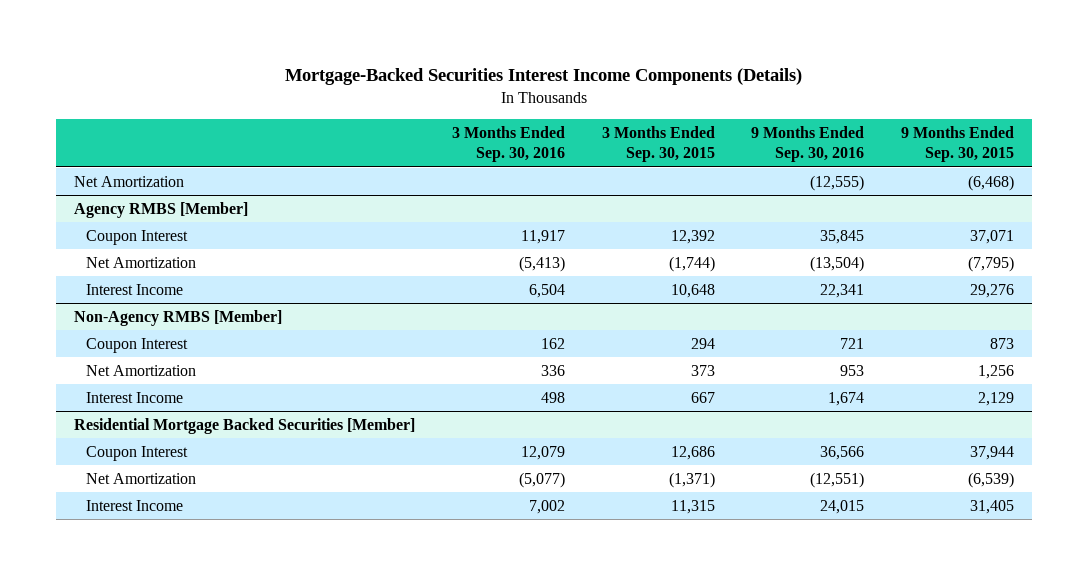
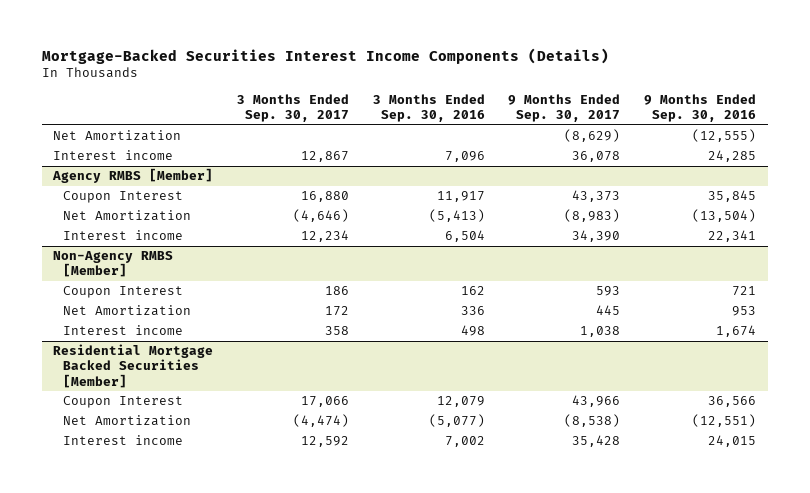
[601,125,715,163] 3 Months Ended Sep. 30, 2015 -> none
[901,125,1015,163] 9 Months Ended Sep. 30, 2015 -> none
none -> [237,94,350,123] 3 Months Ended Sep. 30, 2017
none -> [508,94,621,123] 9 Months Ended Sep. 30, 2017
none -> [53,150,174,161] Interest income
[85,283,183,295] Interest Income -> [63,230,184,241] Interest income
[85,391,183,403] Interest Income -> [63,325,184,336] Interest income
[85,499,183,511] Interest Income -> [63,435,184,446] Interest income

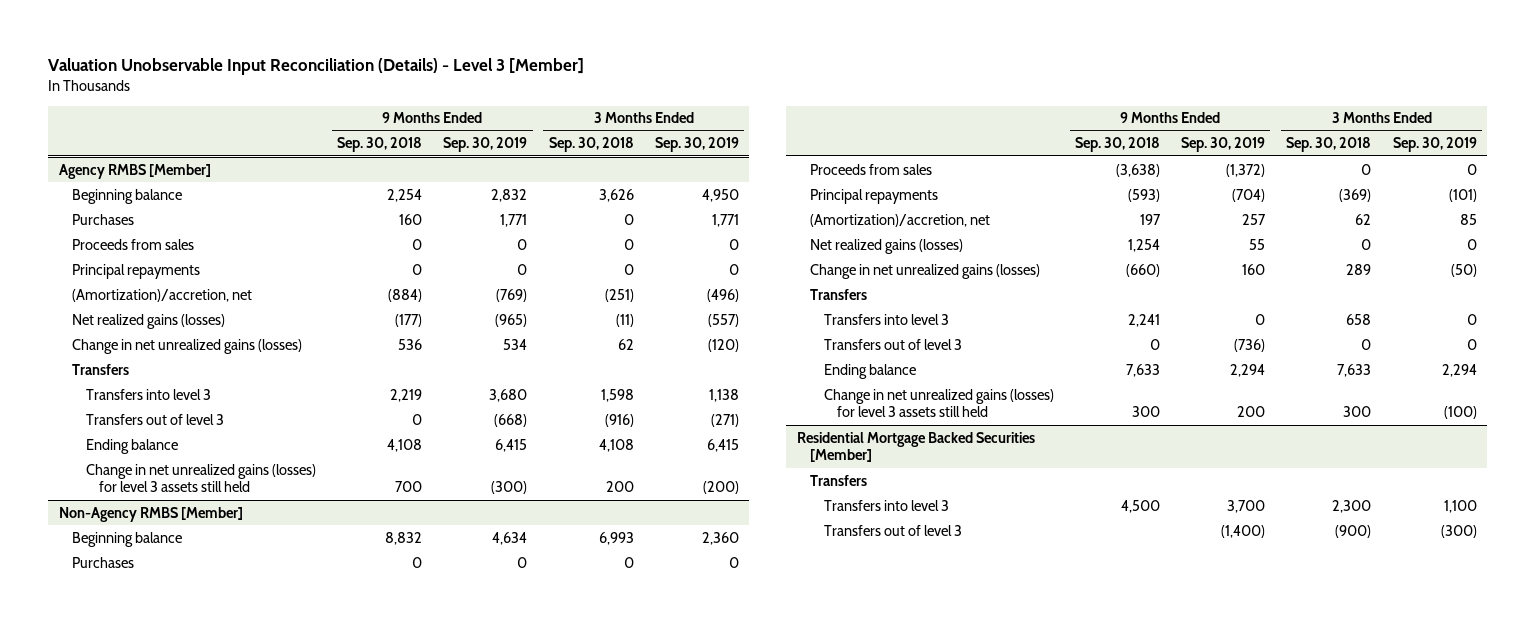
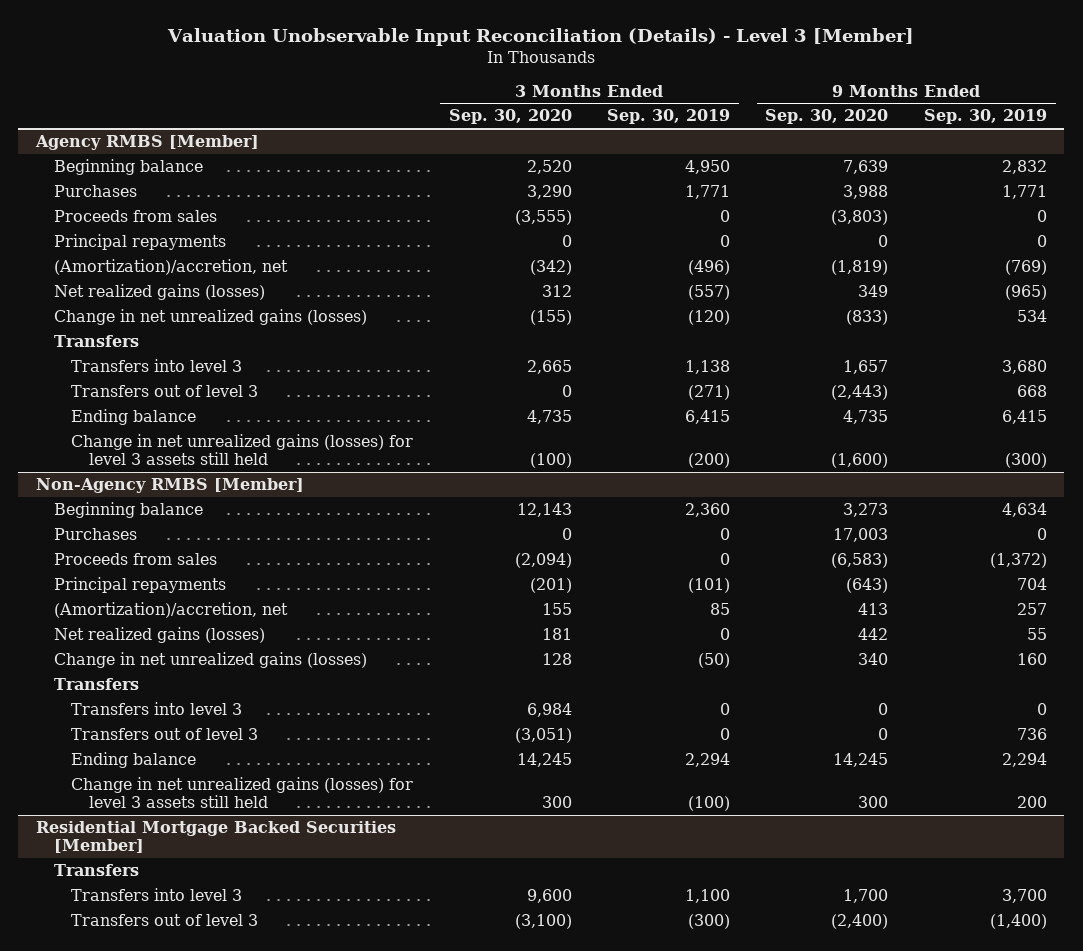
[337,137,423,153] Sep. 30, 2018 -> none
[548,137,634,153] Sep. 30, 2018 -> none
none -> [448,109,572,125] Sep. 30, 2020
none -> [765,109,889,125] Sep. 30, 2020
[494,413,528,427] (668) -> [1016,384,1047,397] 668
[1232,188,1266,202] (704) -> [1016,577,1047,590] 704
[1234,338,1266,352] (736) -> [1016,727,1047,740] 736

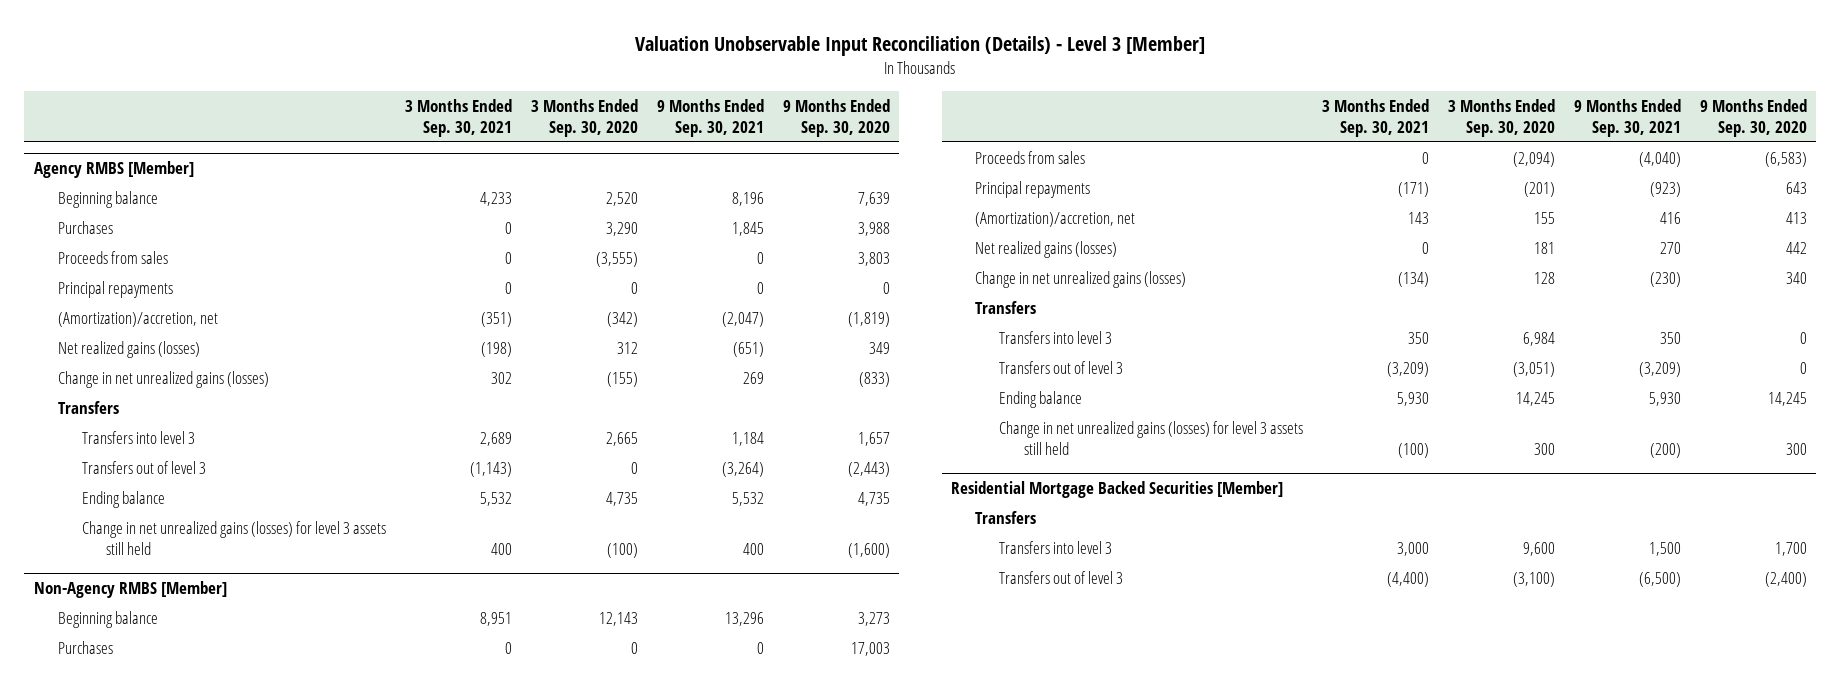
[606,109,730,125] Sep. 30, 2019 -> none
[923,109,1047,125] Sep. 30, 2019 -> none
none -> [404,99,512,137] 3 Months Ended Sep. 30, 2021
none -> [656,99,764,137] 9 Months Ended Sep. 30, 2021
[831,209,889,225] (3,803) -> [857,251,890,266] 3,803
[846,577,889,593] (643) -> [1786,181,1808,194] 643

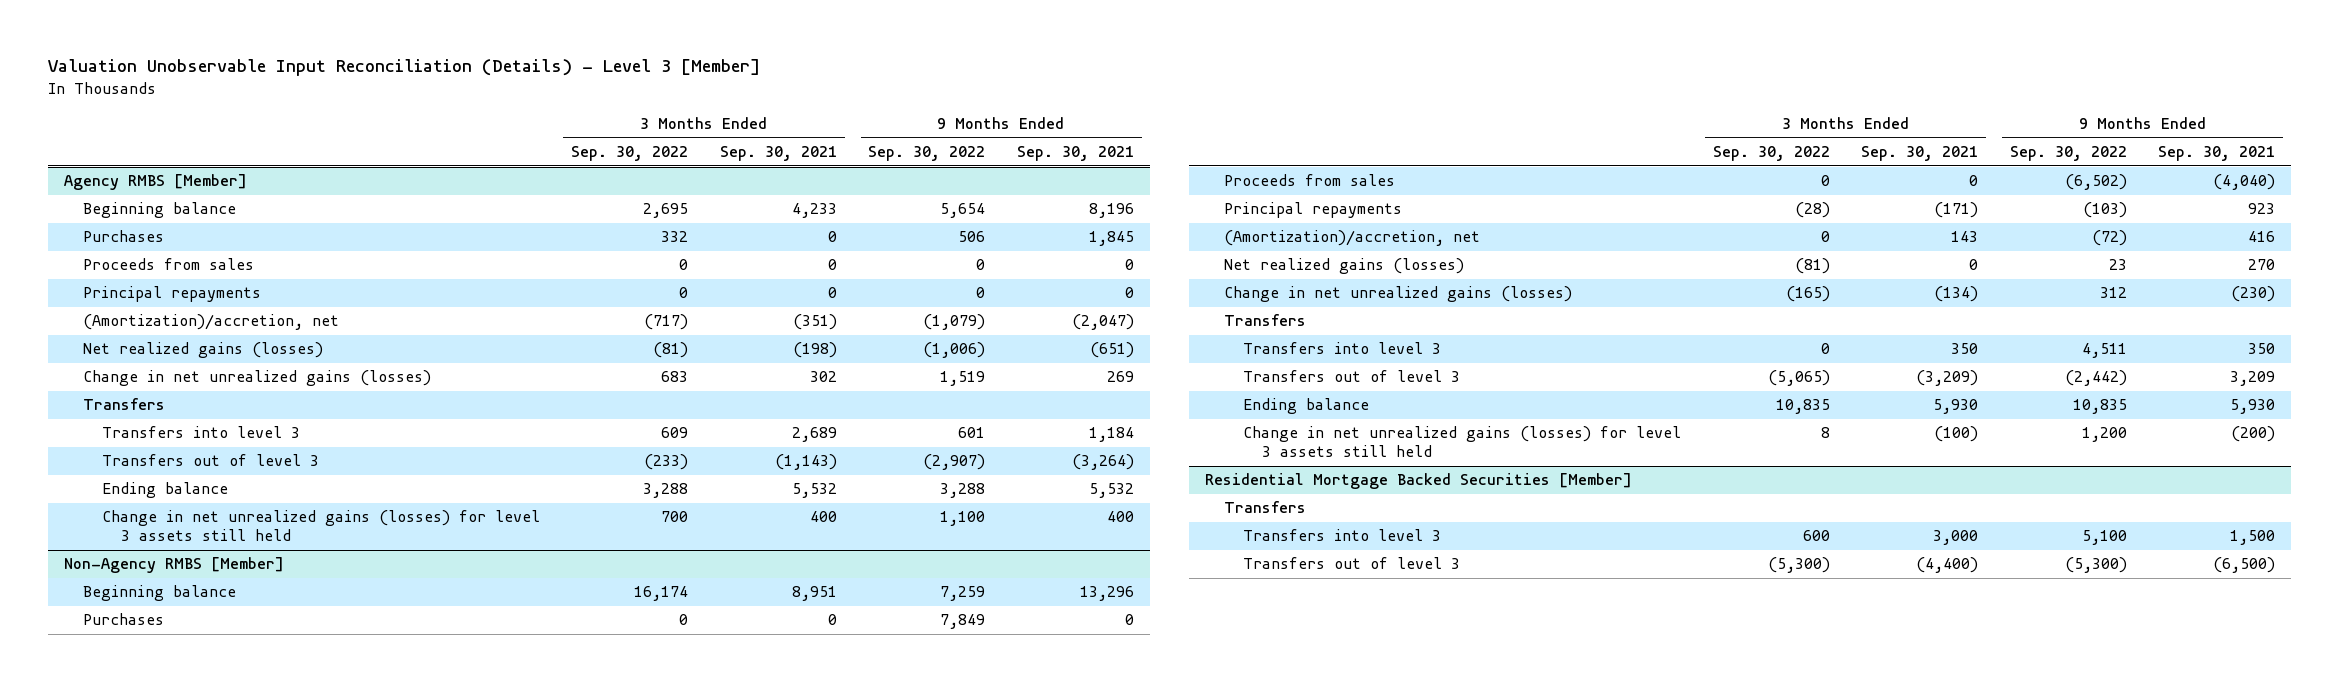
[530,99,638,137] 3 Months Ended Sep. 30, 2020 -> none
[782,99,890,137] 9 Months Ended Sep. 30, 2020 -> none
none -> [571,146,689,162] Sep. 30, 2022
none -> [868,146,986,162] Sep. 30, 2022
[1650,181,1682,197] (923) -> [2248,203,2276,215] 923
[1639,361,1682,377] (3,209) -> [2230,371,2276,387] 3,209

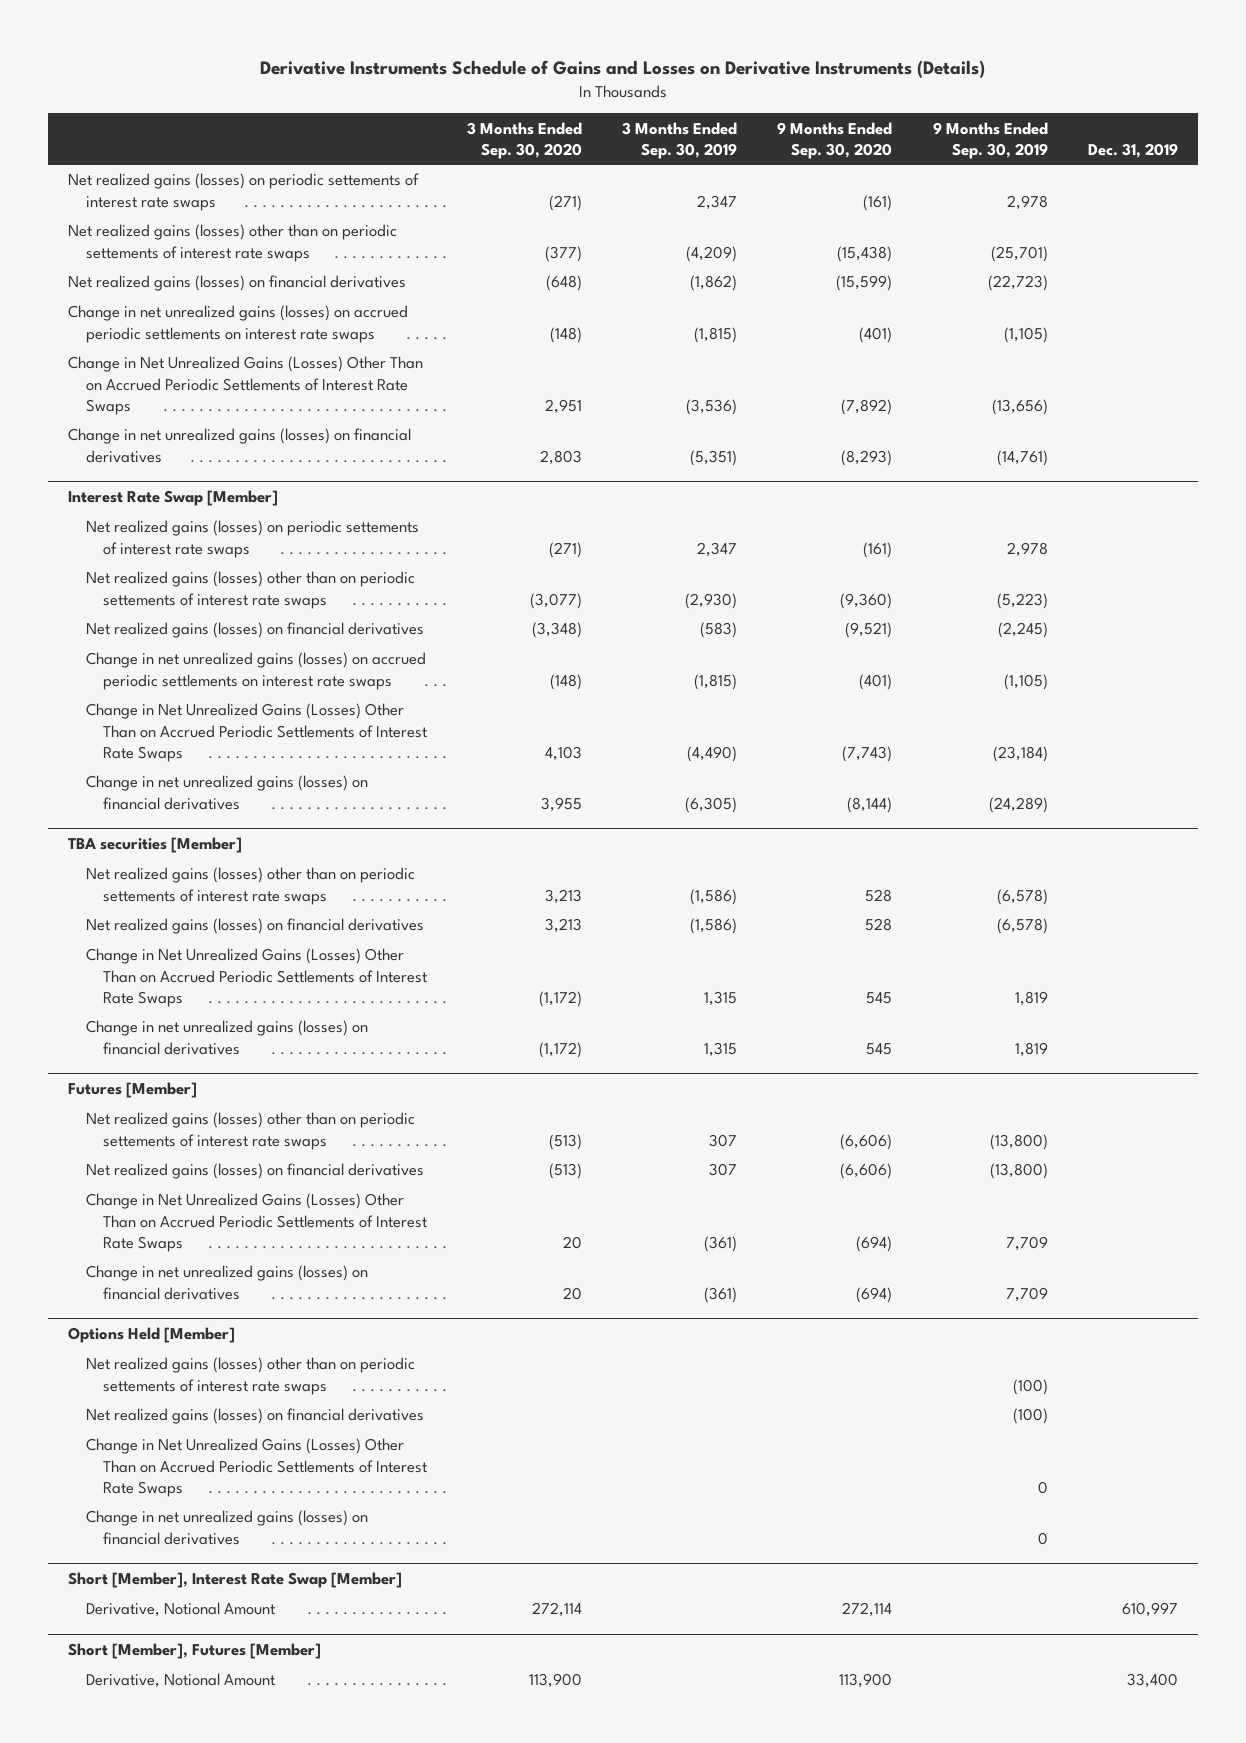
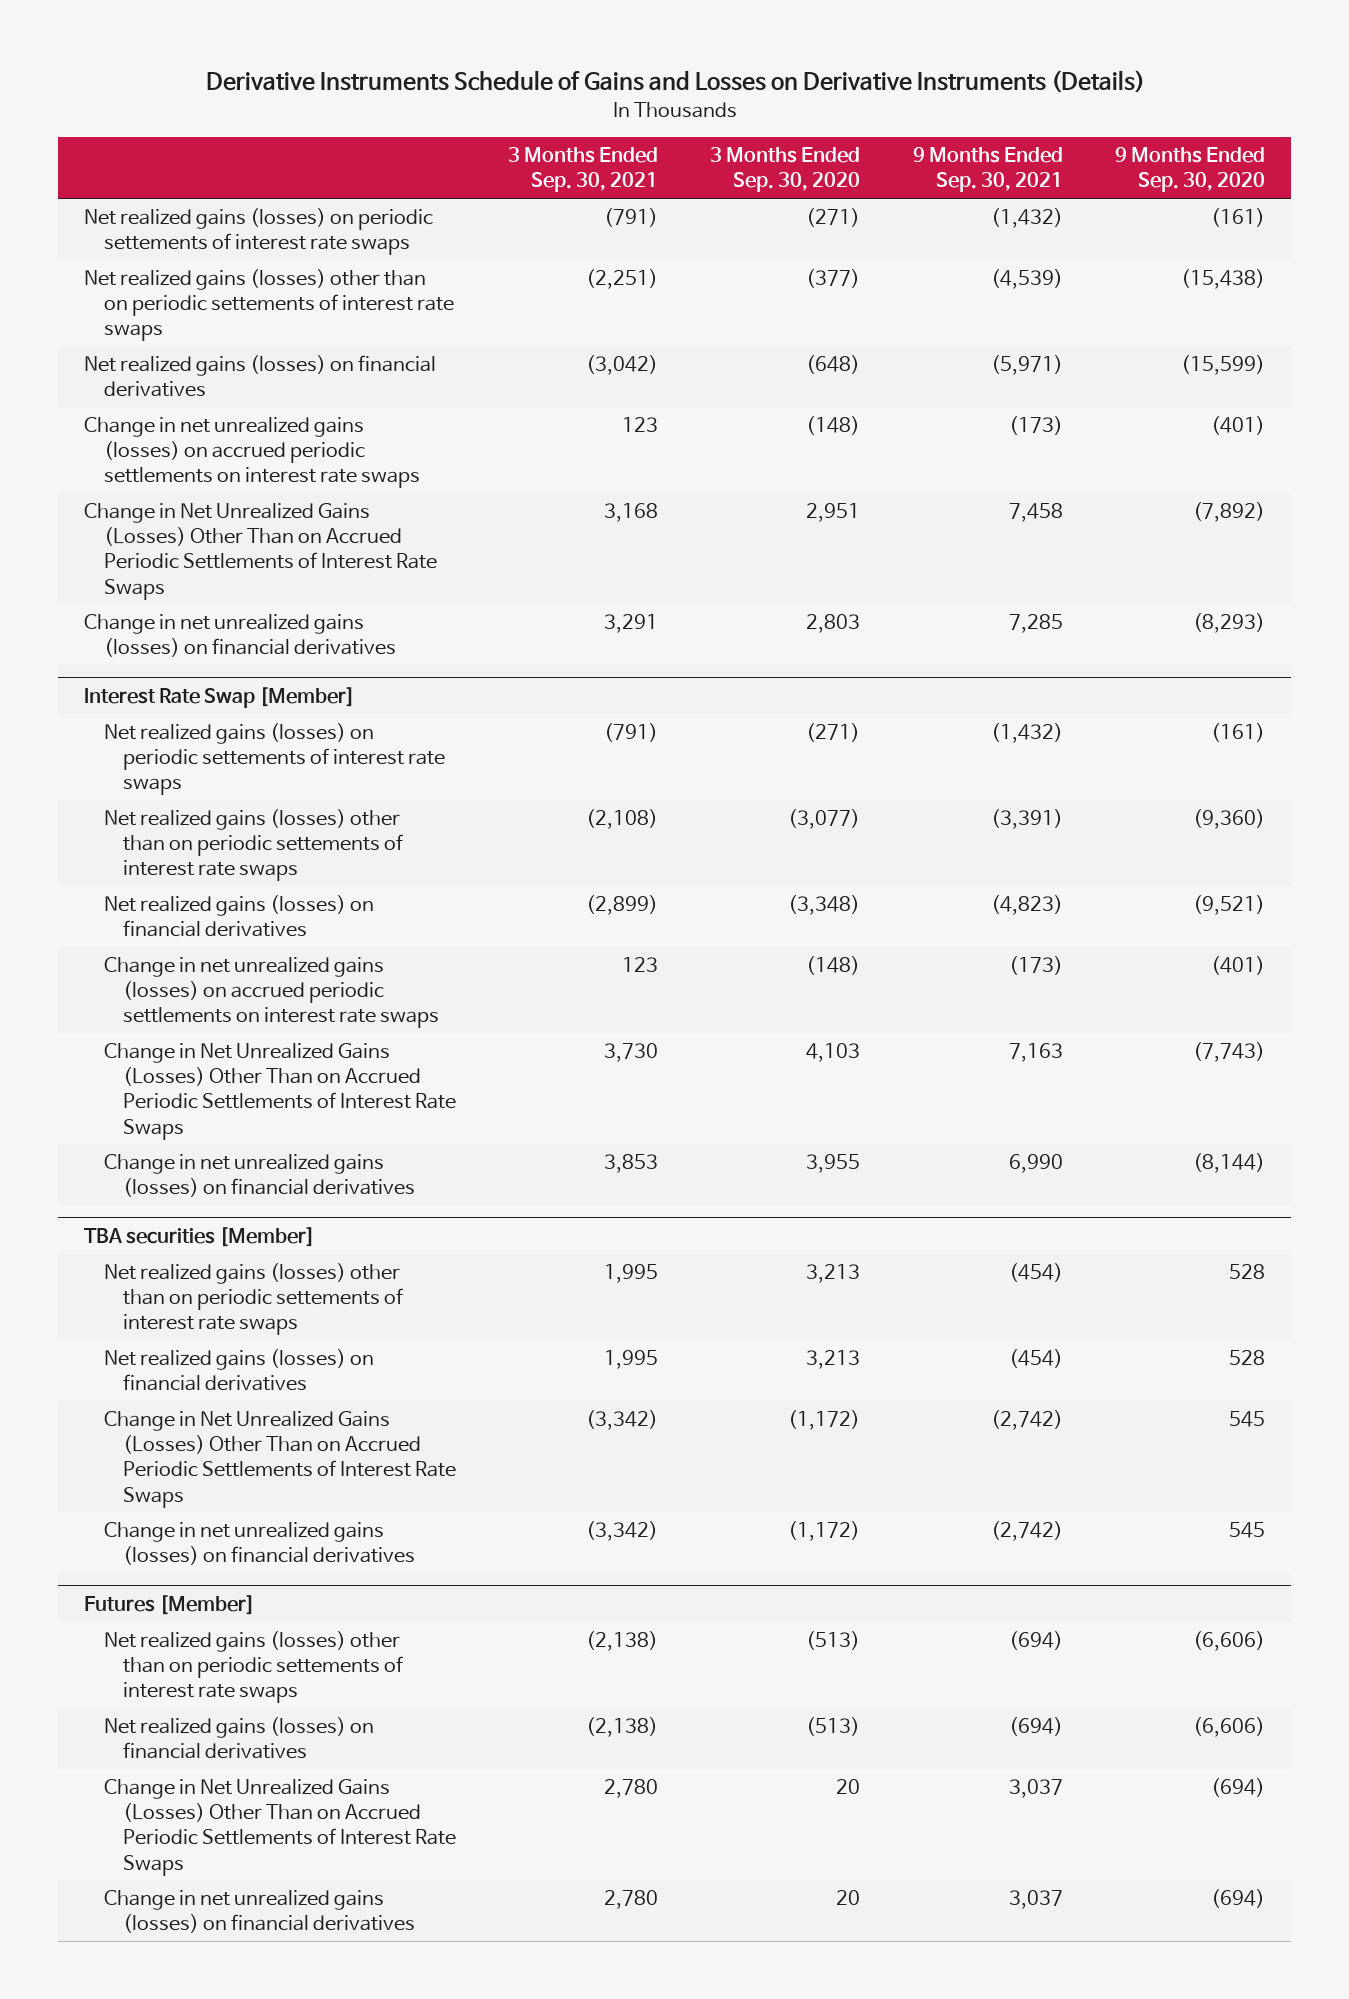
[622,121,738,159] 3 Months Ended Sep. 30, 2019 -> none
[932,121,1048,159] 9 Months Ended Sep. 30, 2019 -> none
[1087,142,1178,158] Dec. 31, 2019 -> none
none -> [508,147,659,193] 3 Months Ended Sep. 30, 2021
none -> [912,147,1063,193] 9 Months Ended Sep. 30, 2021
[68,1327,236,1344] Options Held [Member] -> none
[85,1357,415,1395] Net realized gains (losses) other than on periodic settements of interest rate swaps -> none
[85,1408,424,1425] Net realized gains (losses) on financial derivatives -> none
[85,1438,427,1497] Change in Net Unrealized Gains (Losses) Other Than on Accrued Periodic Settlements of Interest Rate Swaps -> none
[85,1510,368,1545] Change in net unrealized gains (losses) on financial derivatives -> none
[68,1572,403,1589] Short [Member], Interest Rate Swap [Member] -> none
[85,1602,275,1618] Derivative, Notional Amount -> none
[68,1643,322,1660] Short [Member], Futures [Member] -> none
[85,1673,275,1689] Derivative, Notional Amount -> none

